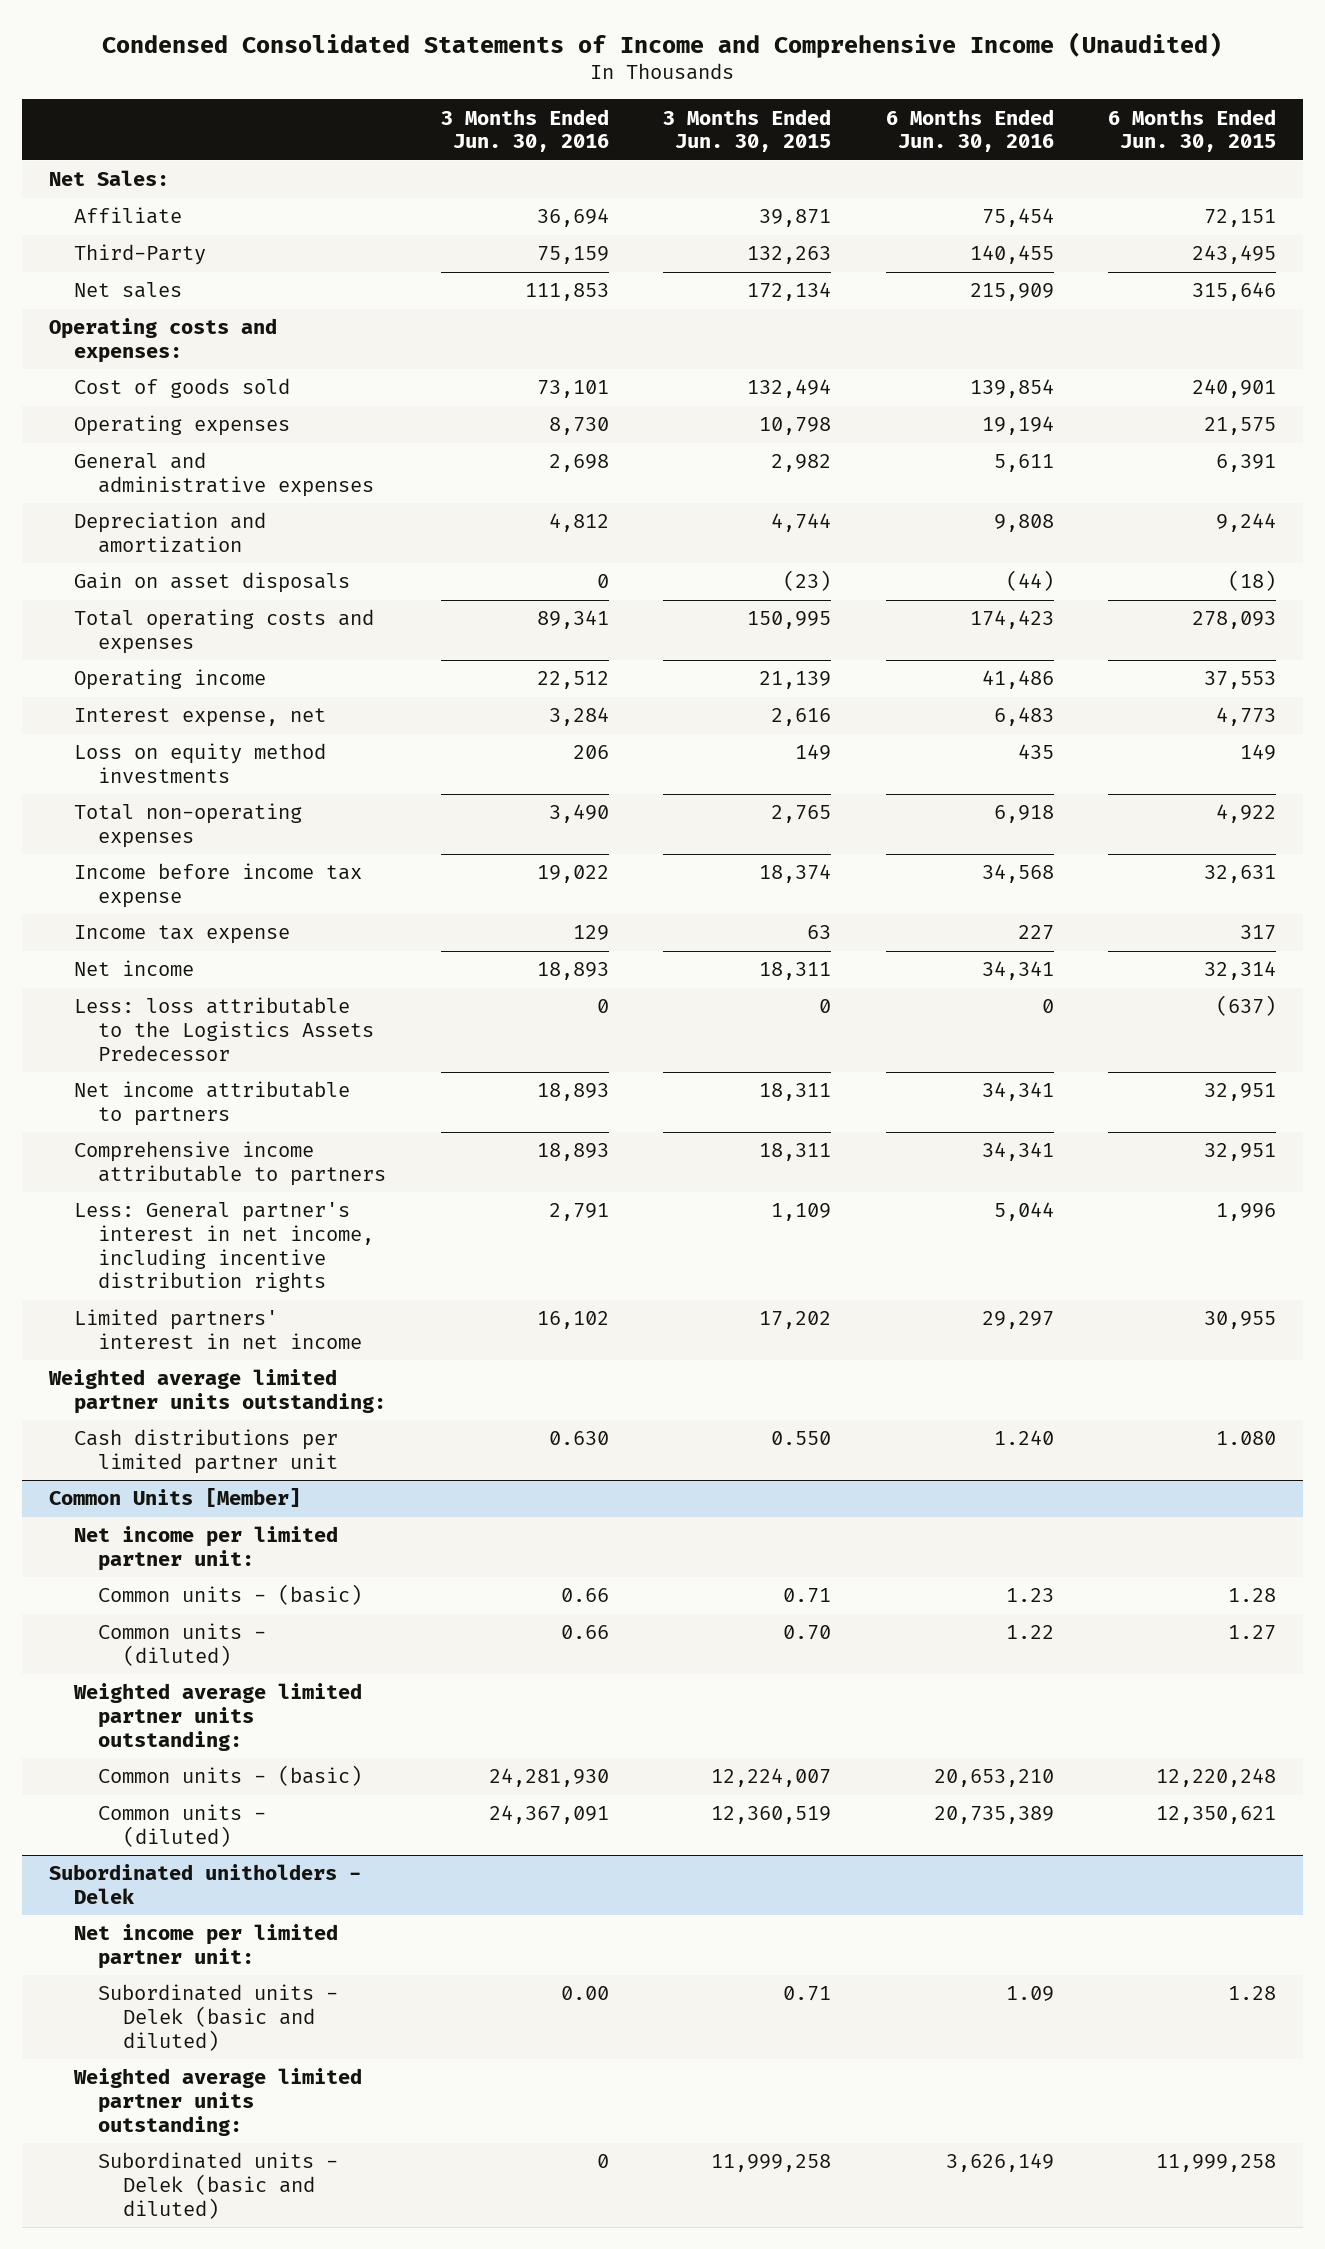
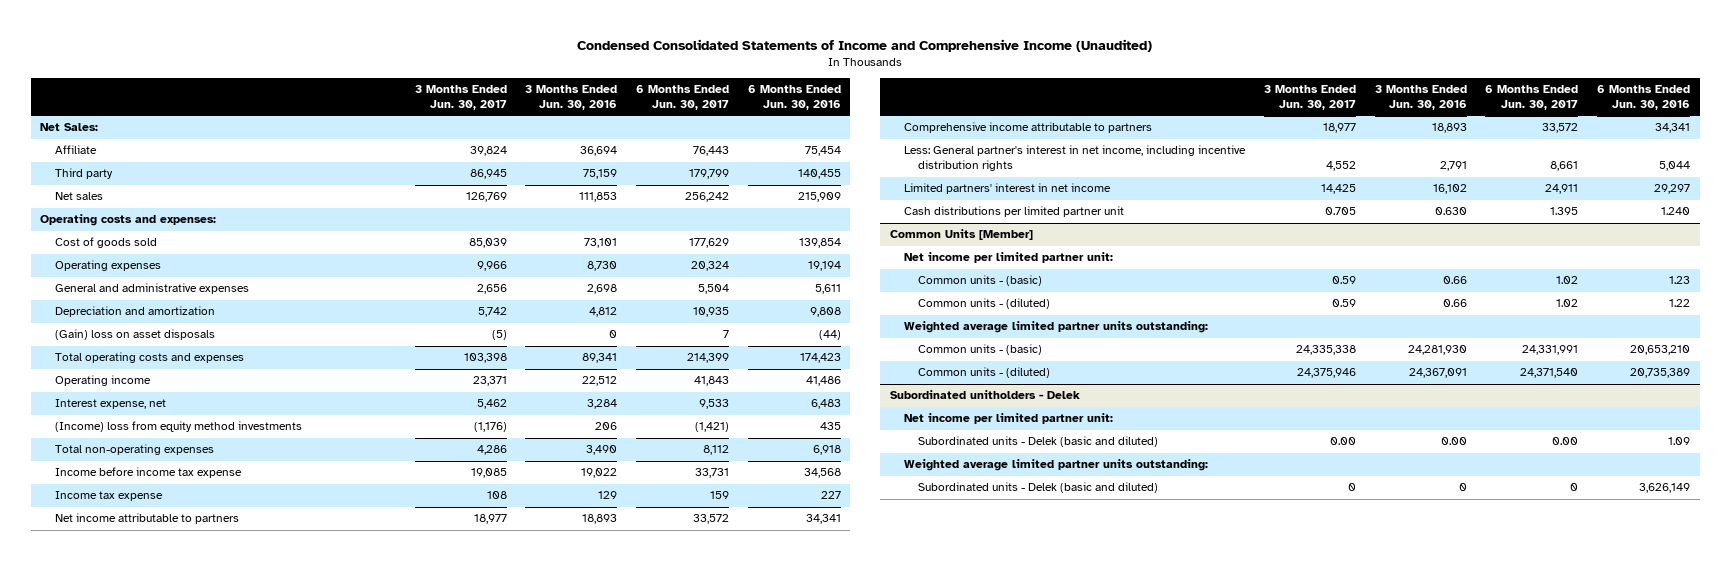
[663,108,832,153] 3 Months Ended Jun. 30, 2015 -> none
[1107,108,1276,153] 6 Months Ended Jun. 30, 2015 -> none
none -> [414,85,507,110] 3 Months Ended Jun. 30, 2017
none -> [636,85,730,110] 6 Months Ended Jun. 30, 2017
[73,244,206,266] Third-Party -> [54,168,113,180] Third party
[73,572,350,594] Gain on asset disposals -> [54,329,215,341] (Gain) loss on asset disposals
[73,743,326,783] Loss on equity method investments -> [54,421,302,433] (Income) loss from equity method investments
[73,960,194,977] Net income -> none
[73,997,375,1061] Less: loss attributable to the Logistics Assets Predecessor -> none
[48,1369,386,1414] Weighted average limited partner units outstanding: -> none

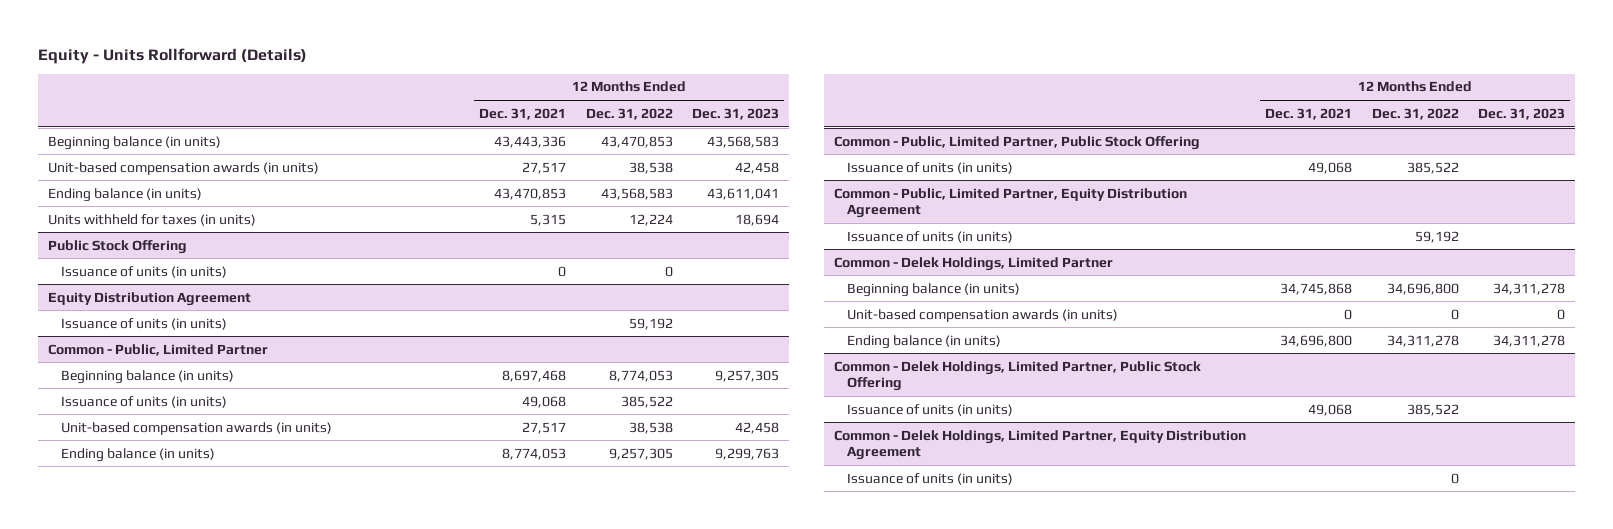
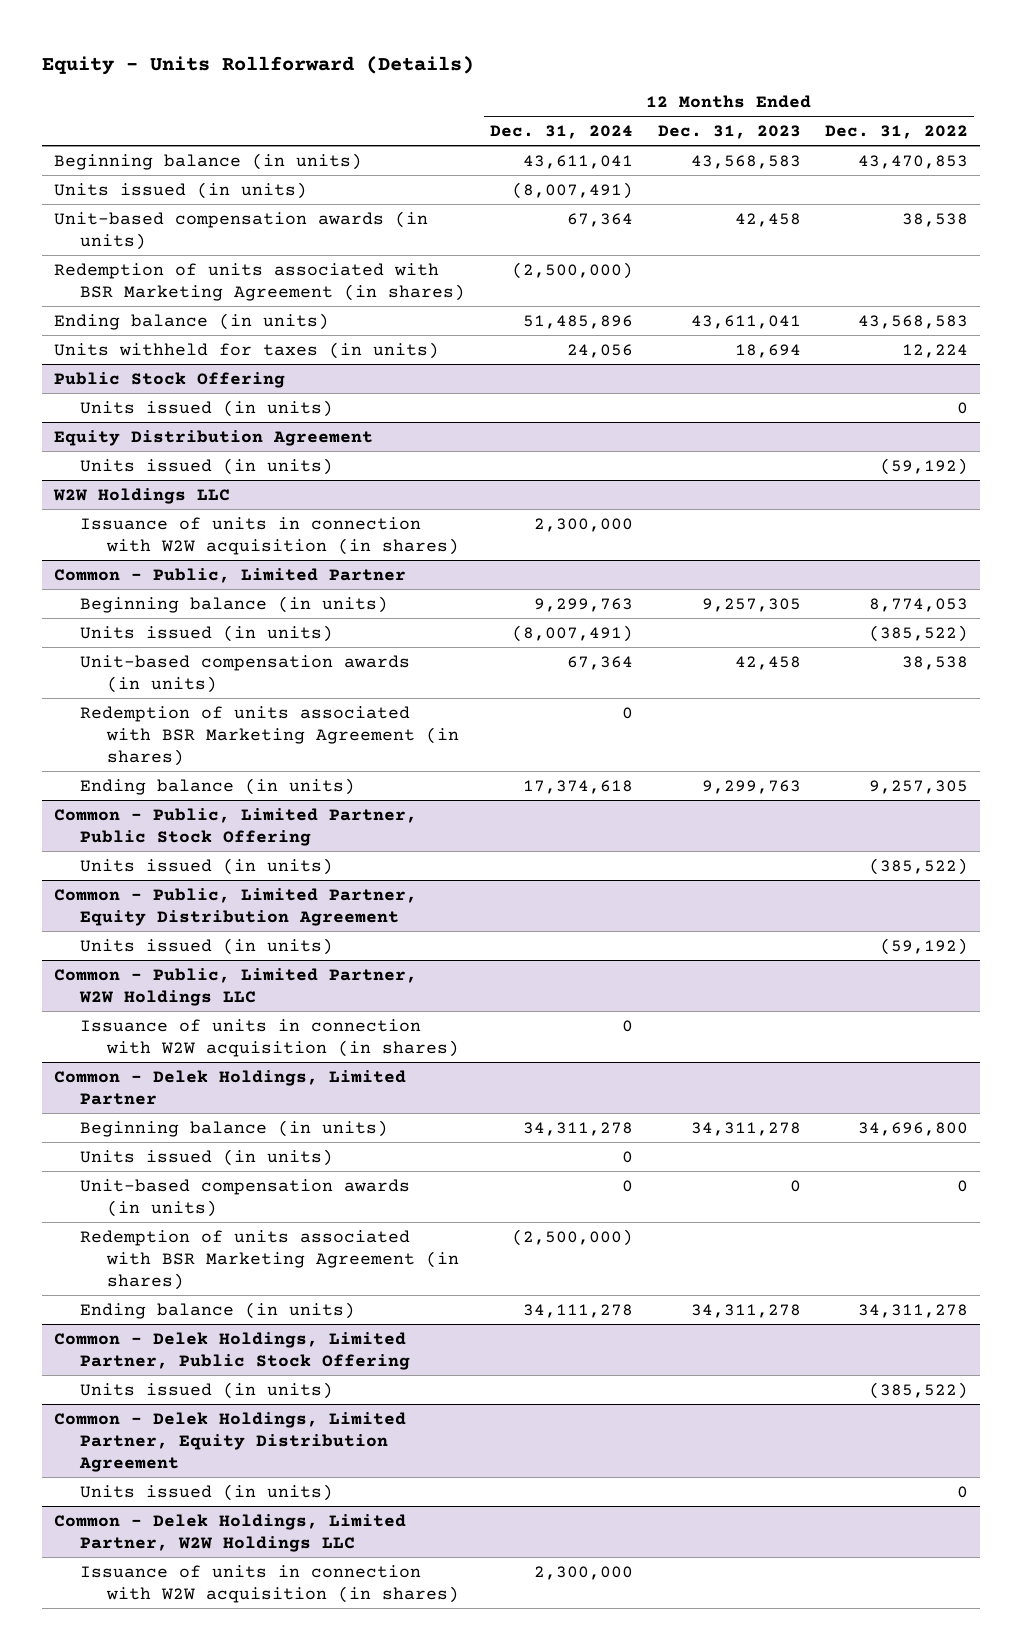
[479,107,567,120] Dec. 31, 2021 -> none
none -> [489,125,633,140] Dec. 31, 2024
none -> [54,181,308,199] Units issued (in units)
none -> [54,262,466,301] Redemption of units associated with BSR Marketing Agreement (in shares)
[61,265,228,278] Issuance of units (in units) -> [80,399,334,417] Units issued (in units)
[61,317,228,330] Issuance of units (in units) -> [80,457,334,475] Units issued (in units)
[628,317,673,330] 59,192 -> [880,457,969,475] (59,192)
none -> [53,487,231,504] W2W Holdings LLC
none -> [80,516,459,555] Issuance of units in connection with W2W acquisition (in shares)
[61,395,228,408] Issuance of units (in units) -> [80,624,334,642] Units issued (in units)
[620,395,673,408] 385,522 -> [869,624,969,642] (385,522)
none -> [80,705,459,766] Redemption of units associated with BSR Marketing Agreement (in shares)
[847,161,1014,174] Issuance of units (in units) -> [80,857,334,875] Units issued (in units)
[1406,161,1459,174] 385,522 -> [869,857,969,875] (385,522)
[847,230,1014,243] Issuance of units (in units) -> [80,937,334,955] Units issued (in units)
[1414,230,1459,243] 59,192 -> [880,937,969,955] (59,192)
none -> [54,967,418,1006] Common - Public, Limited Partner, W2W Holdings LLC
none -> [80,1018,459,1057] Issuance of units in connection with W2W acquisition (in shares)
none -> [80,1148,334,1166] Units issued (in units)
none -> [80,1229,459,1290] Redemption of units associated with BSR Marketing Agreement (in shares)
[847,403,1014,416] Issuance of units (in units) -> [80,1381,334,1399] Units issued (in units)
[1406,403,1459,416] 385,522 -> [869,1381,969,1399] (385,522)
[847,472,1014,485] Issuance of units (in units) -> [80,1483,334,1501] Units issued (in units)
none -> [54,1513,407,1552] Common - Delek Holdings, Limited Partner, W2W Holdings LLC
none -> [80,1564,459,1603] Issuance of units in connection with W2W acquisition (in shares)

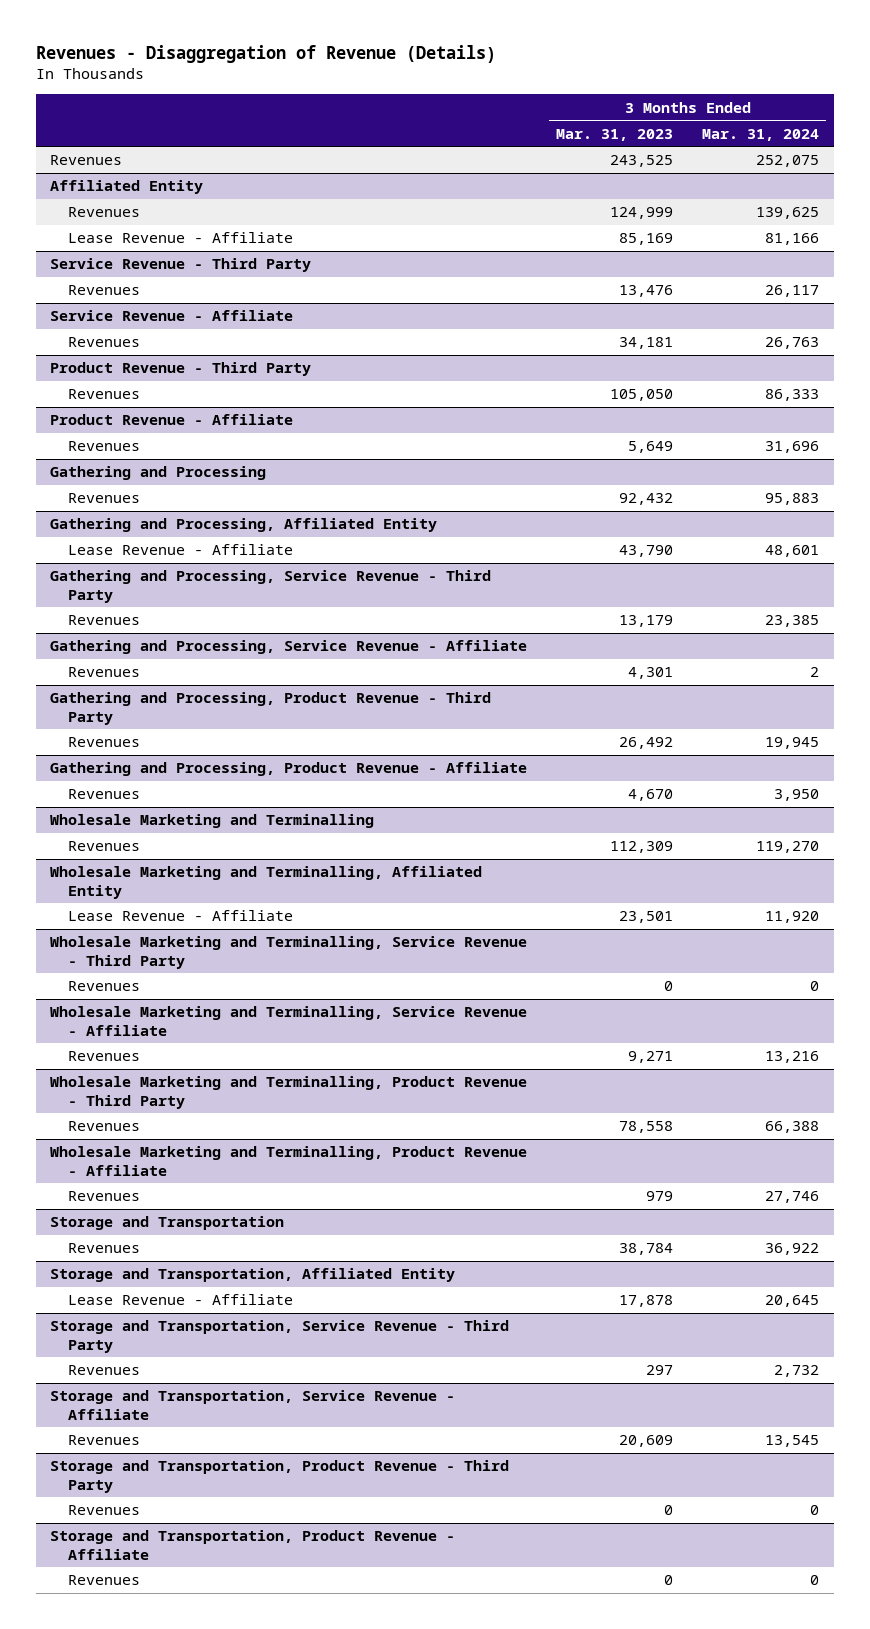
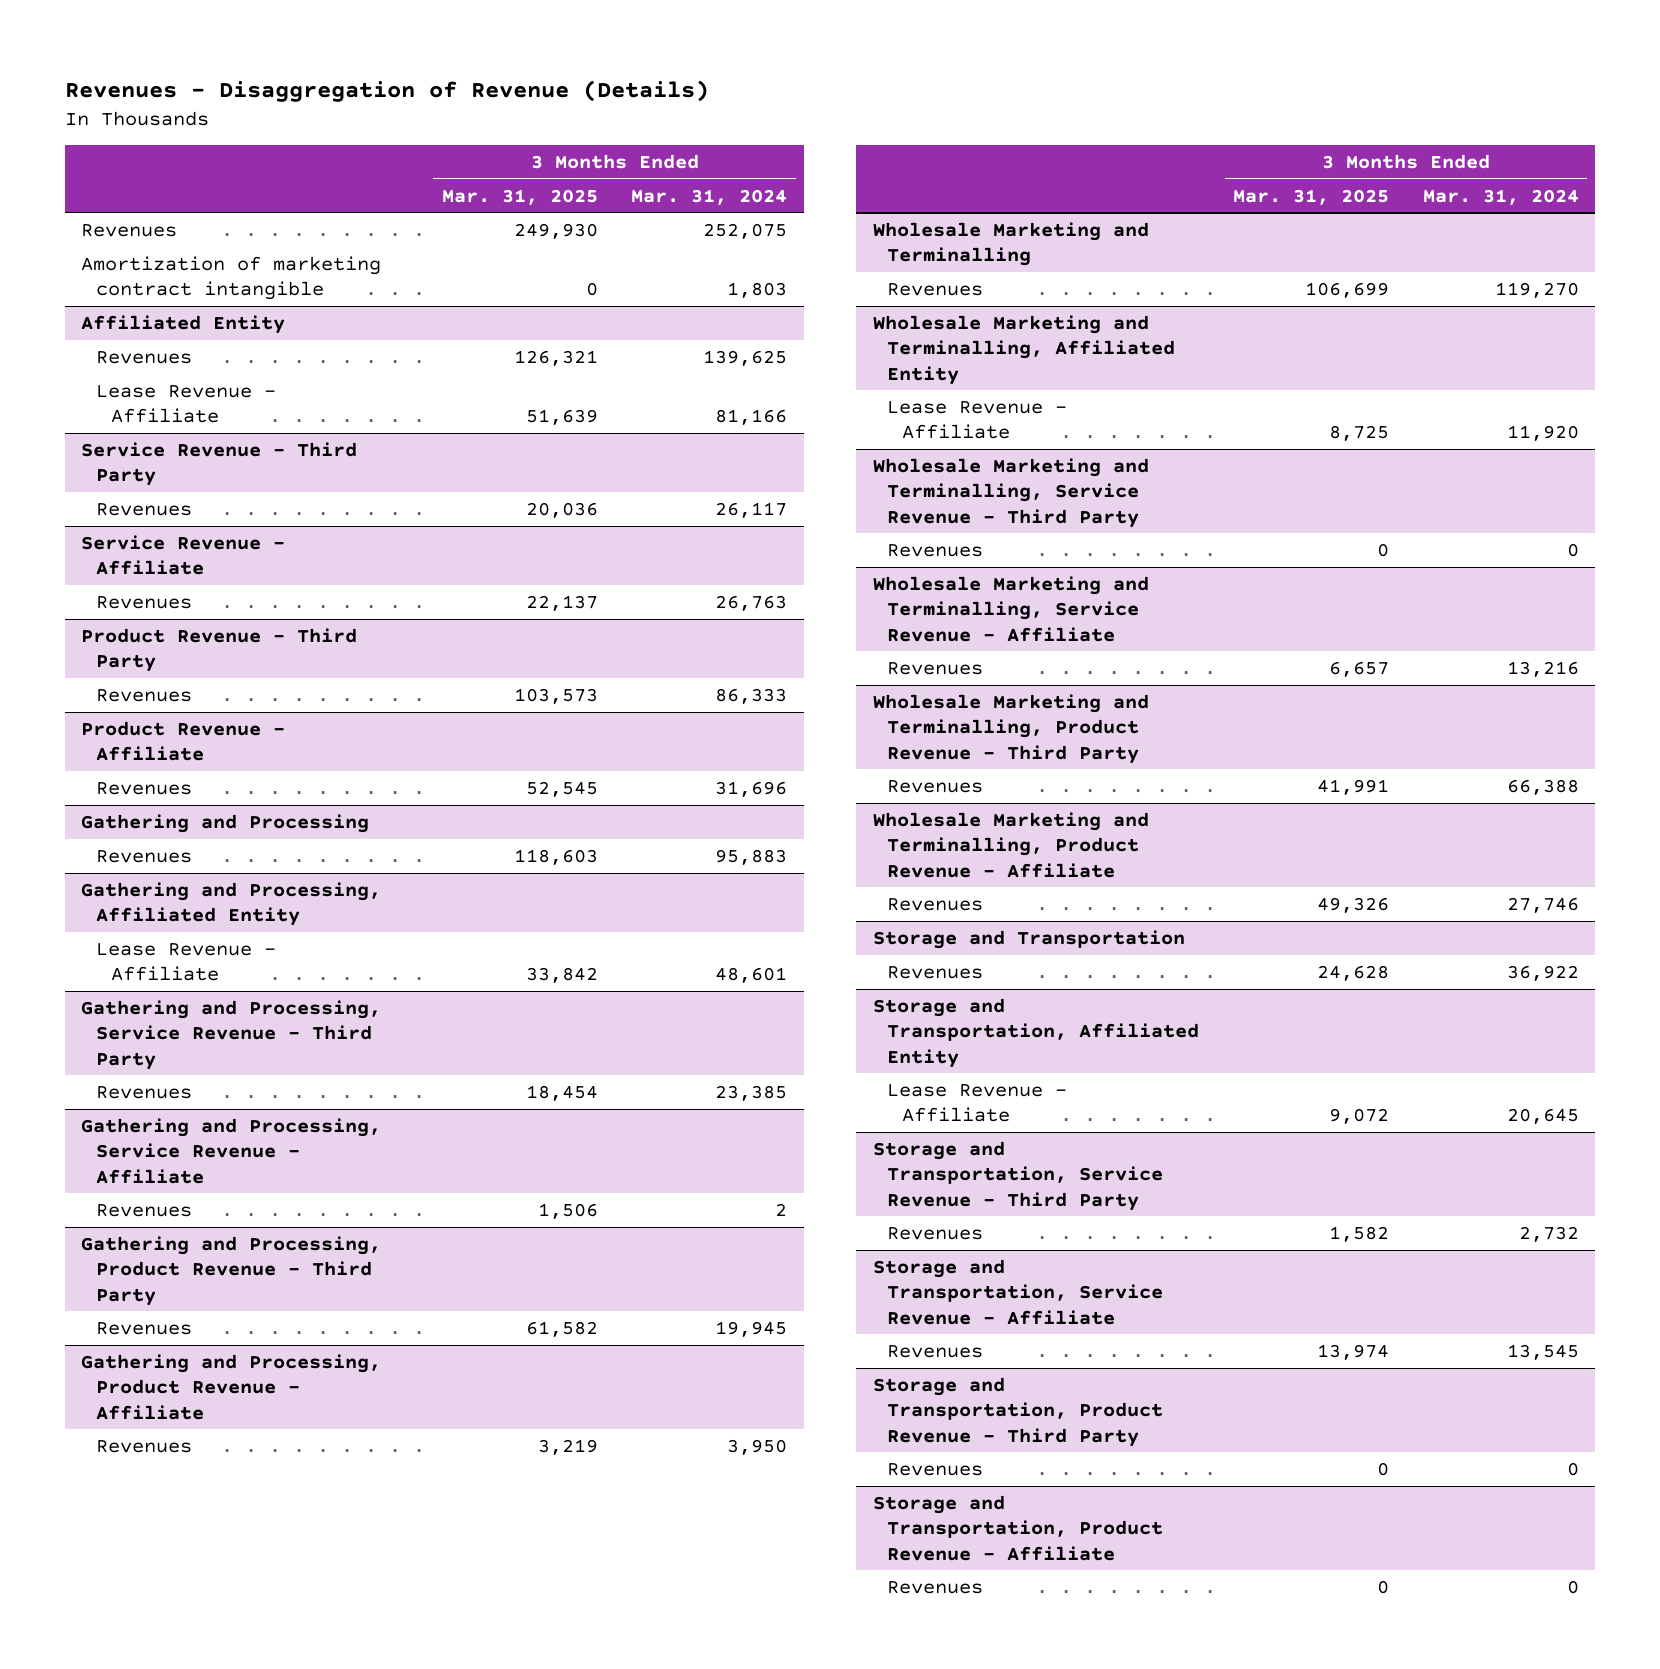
[556,128,674,141] Mar. 31, 2023 -> none
none -> [441,188,598,205] Mar. 31, 2025
none -> [81,255,382,301] Amortization of marketing contract intangible

